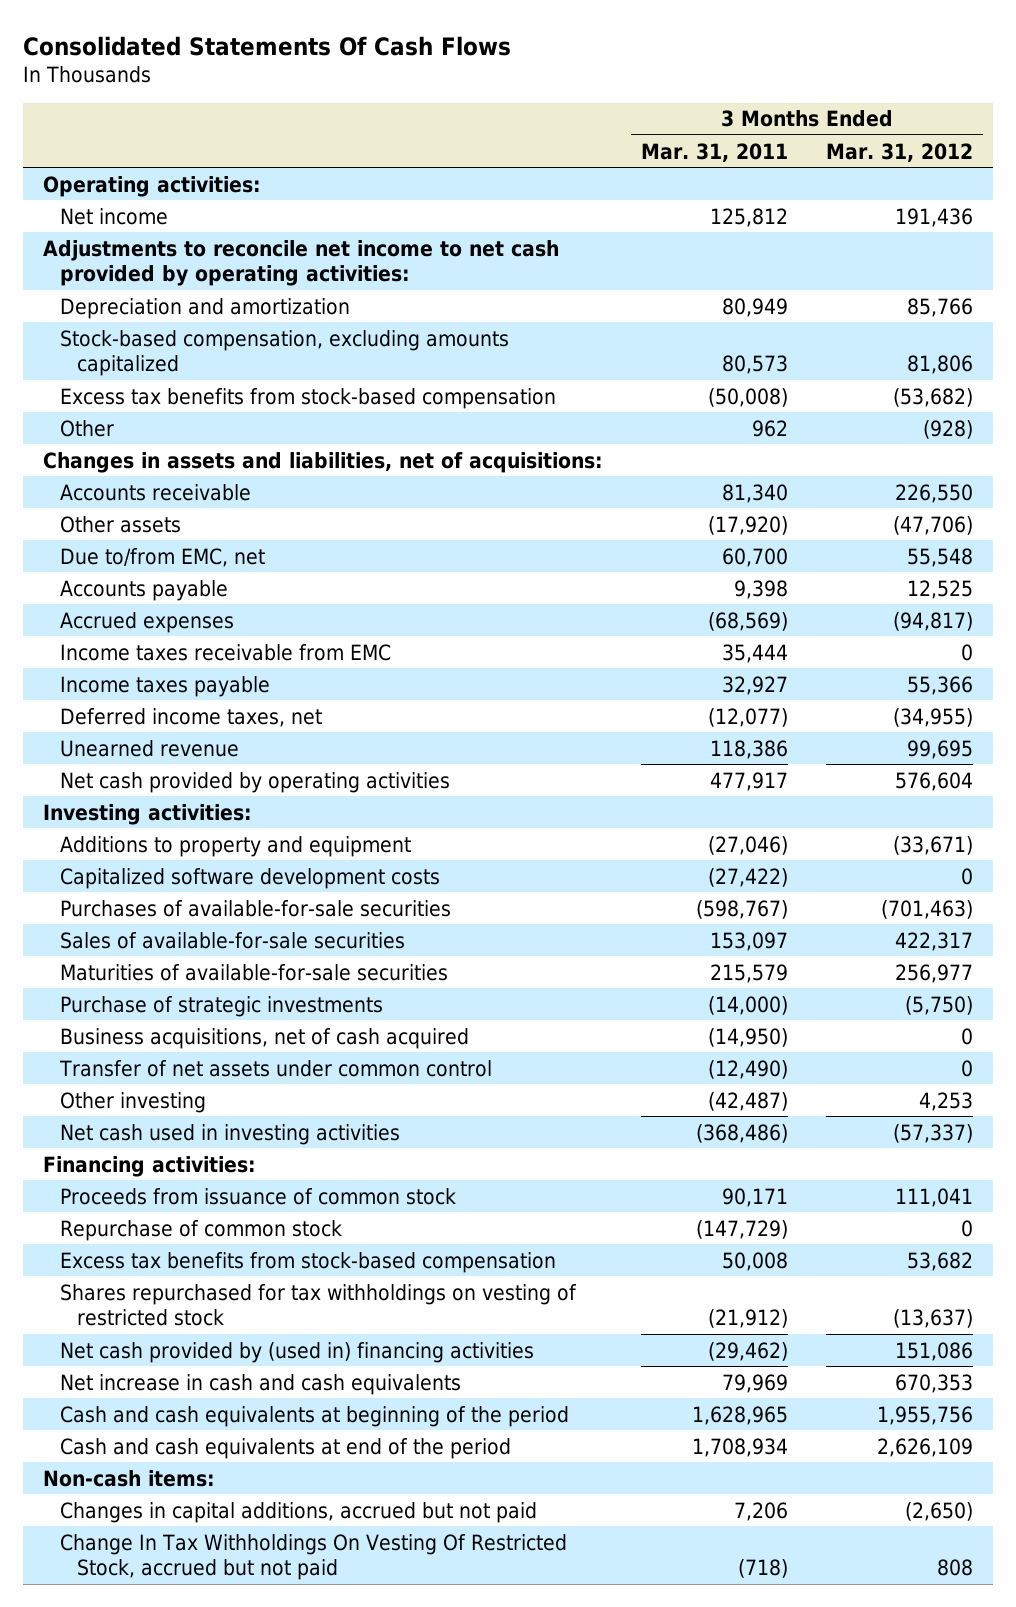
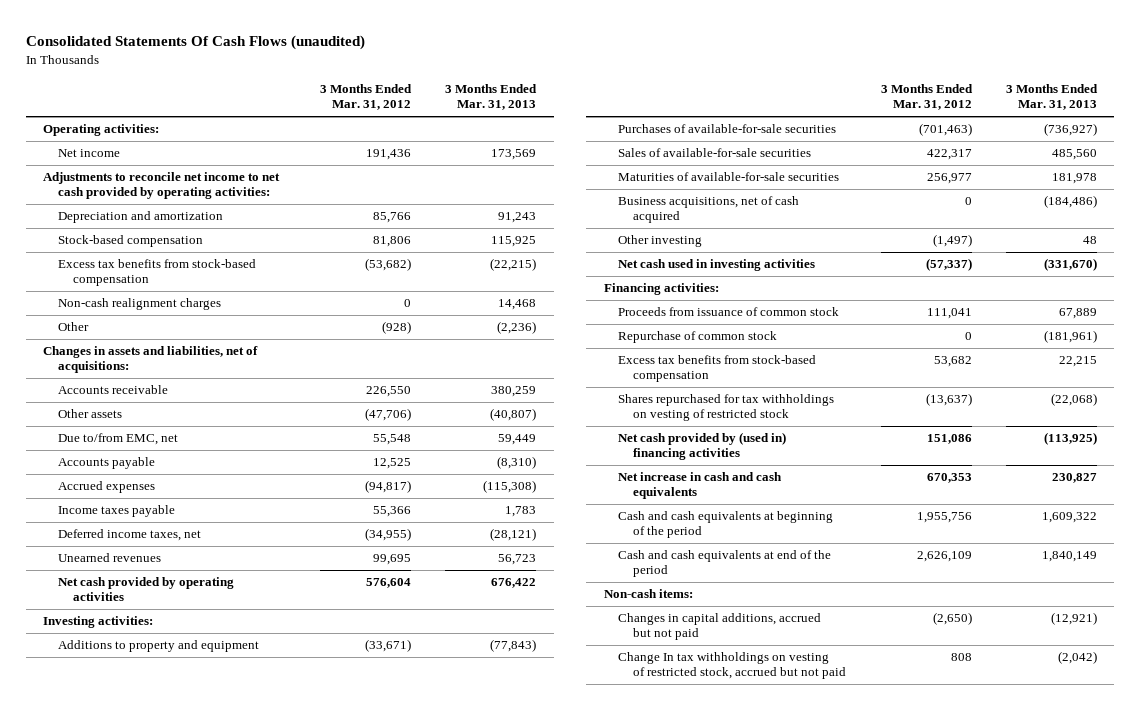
[23,35,512,56] Consolidated Statements Of Cash Flows -> [25,35,365,51] Consolidated Statements Of Cash Flows (unaudited)
[640,142,788,162] Mar. 31, 2011 -> none
none -> [445,84,538,111] 3 Months Ended Mar. 31, 2013
[59,329,509,377] Stock-based compensation, excluding amounts capitalized -> [57,235,203,248] Stock-based compensation
none -> [57,298,221,311] Non-cash realignment charges
[59,643,391,661] Income taxes receivable from EMC -> none
[59,739,239,757] Unearned revenue -> [57,553,161,563] Unearned revenues
[59,867,440,889] Capitalized software development costs -> none
[59,995,383,1017] Purchase of strategic investments -> none
[58,1059,492,1077] Transfer of net assets under common control -> none
[919,1091,974,1111] 4,253 -> [932,234,972,248] (1,497)
[59,1533,567,1581] Change In Tax Withholdings On Vesting Of Restricted Stock, accrued but not paid -> [618,652,847,680] Change In tax withholdings on vesting of restricted stock, accrued but not paid

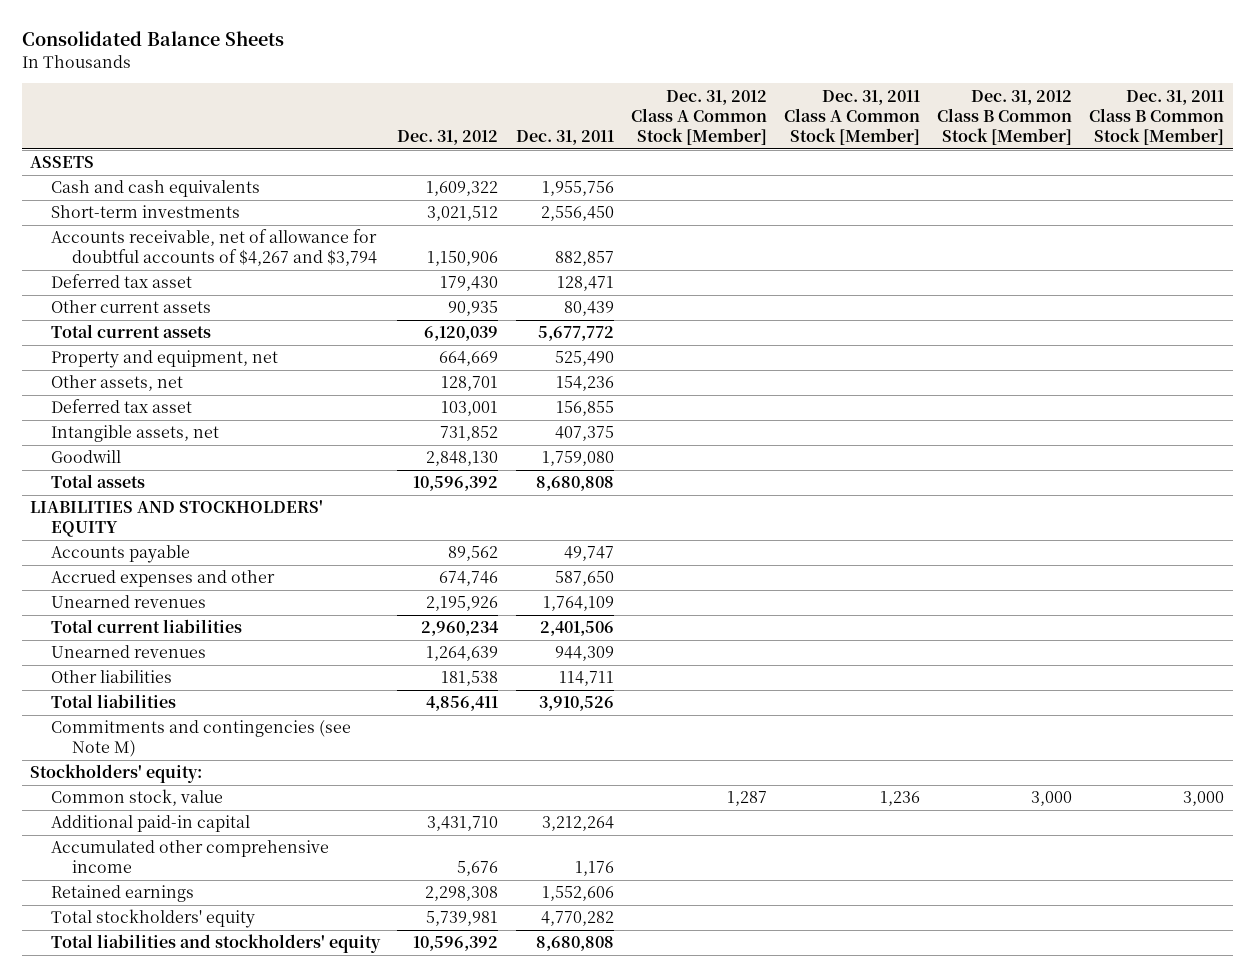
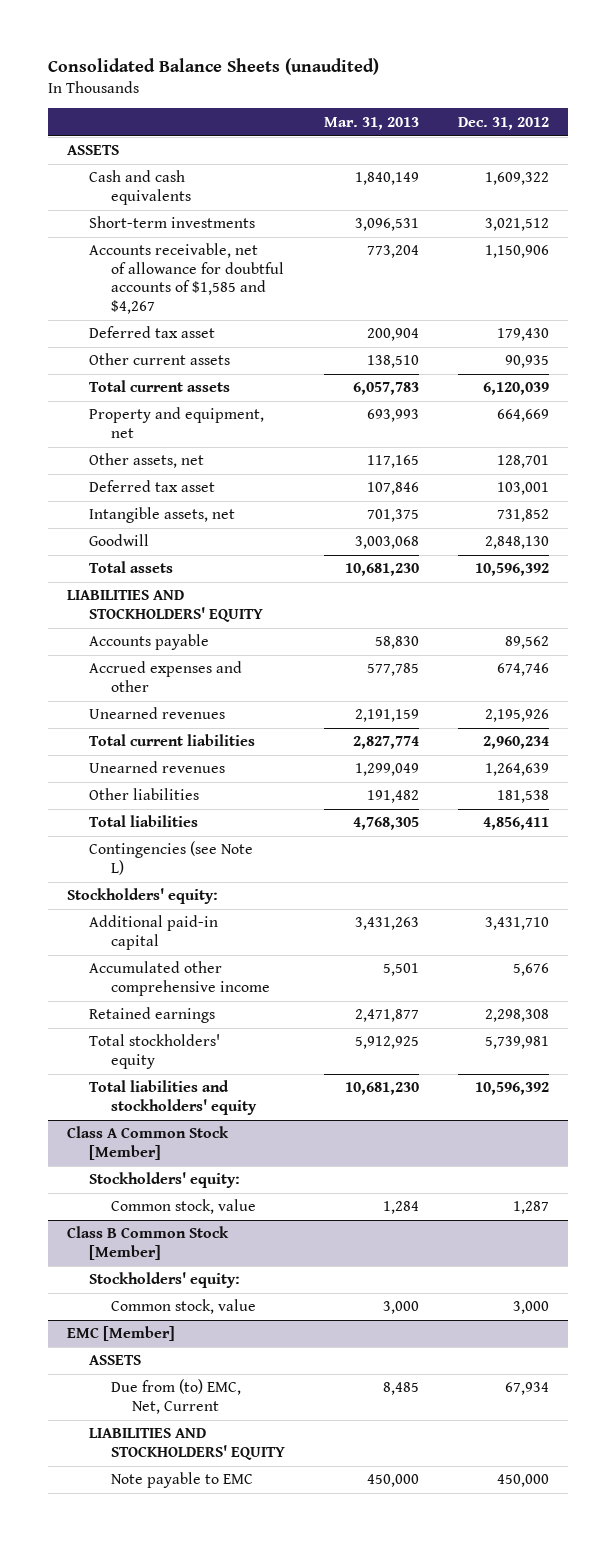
[21,31,284,47] Consolidated Balance Sheets -> [47,57,379,75] Consolidated Balance Sheets (unaudited)
[515,129,614,145] Dec. 31, 2011 -> none
[630,89,767,145] Dec. 31, 2012 Class A Common Stock [Member] -> none
[783,89,920,145] Dec. 31, 2011 Class A Common Stock [Member] -> none
[937,89,1073,145] Dec. 31, 2012 Class B Common Stock [Member] -> none
[1089,89,1225,145] Dec. 31, 2011 Class B Common Stock [Member] -> none
none -> [323,116,419,130] Mar. 31, 2013
[51,229,378,267] Accounts receivable, net of allowance for doubtful accounts of $4,267 and $3,794 -> [88,243,284,314] Accounts receivable, net of allowance for doubtful accounts of $1,585 and $4,267
[51,720,352,758] Commitments and contingencies (see Note M) -> [88,841,253,875] Contingencies (see Note L)
[51,789,224,807] Common stock, value -> none
none -> [67,1126,230,1160] Class A Common Stock [Member]
none -> [88,1172,240,1189] Stockholders' equity:
none -> [110,1199,256,1215] Common stock, value
none -> [67,1226,230,1260] Class B Common Stock [Member]
none -> [88,1272,240,1289] Stockholders' equity:
none -> [110,1299,256,1315] Common stock, value
none -> [67,1326,176,1342] EMC [Member]
none -> [88,1355,141,1366] ASSETS
none -> [110,1379,241,1414] Due from (to) EMC, Net, Current
none -> [88,1428,285,1460] LIABILITIES AND STOCKHOLDERS' EQUITY
none -> [110,1472,253,1489] Note payable to EMC

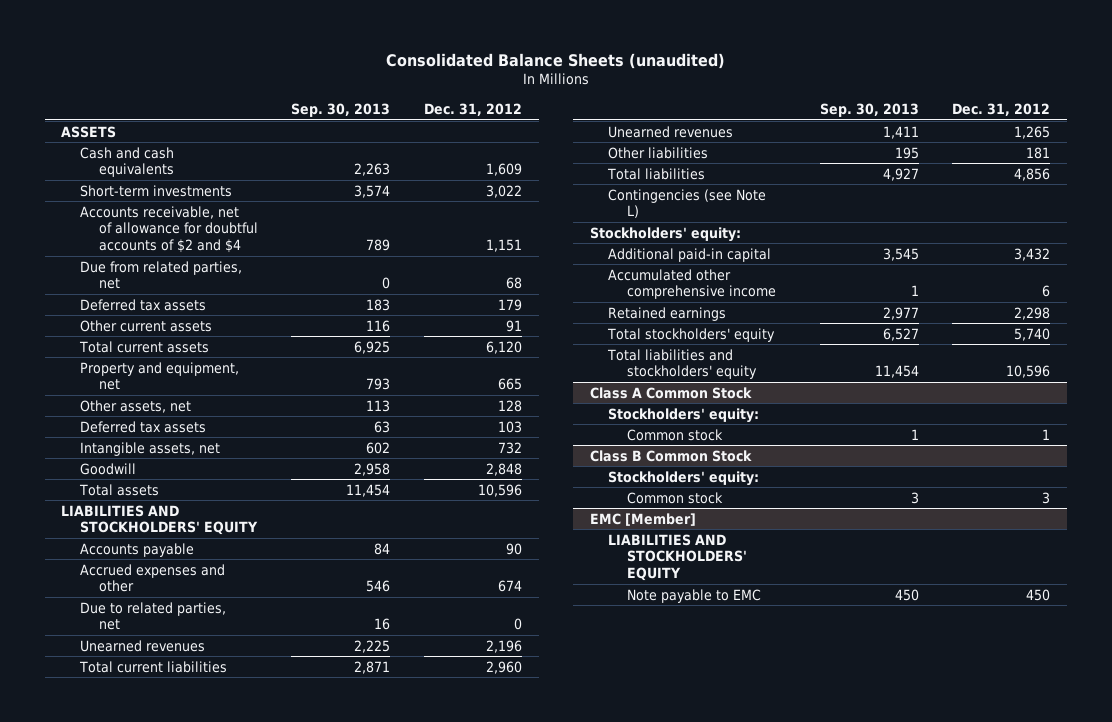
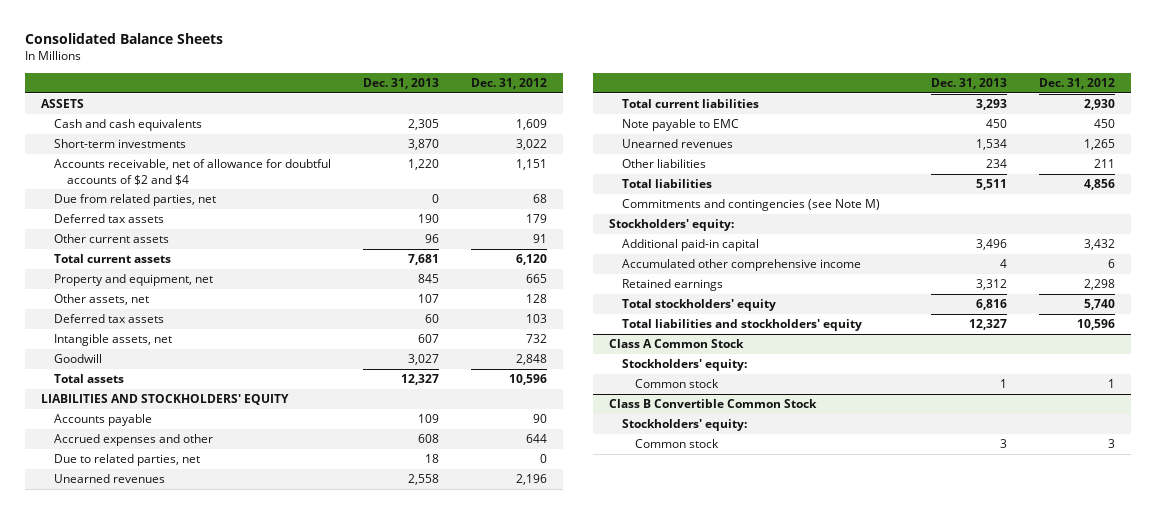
[385,52,725,69] Consolidated Balance Sheets (unaudited) -> [24,32,223,44] Consolidated Balance Sheets
[291,102,391,117] Sep. 30, 2013 -> none
none -> [362,77,439,89] Dec. 31, 2013
[497,580,522,593] 674 -> [525,434,547,444] 644
[485,660,522,674] 2,960 -> [1084,99,1116,111] 2,930
none -> [622,119,740,132] Note payable to EMC
[1026,146,1051,159] 181 -> [1094,159,1116,169] 211
[608,188,767,219] Contingencies (see Note L) -> [622,199,881,212] Commitments and contingencies (see Note M)
[589,449,752,462] Class B Common Stock -> [609,399,818,409] Class B Convertible Common Stock
[589,512,696,526] EMC [Member] -> none
[608,533,747,581] LIABILITIES AND STOCKHOLDERS' EQUITY -> none
[626,588,761,603] Note payable to EMC -> none

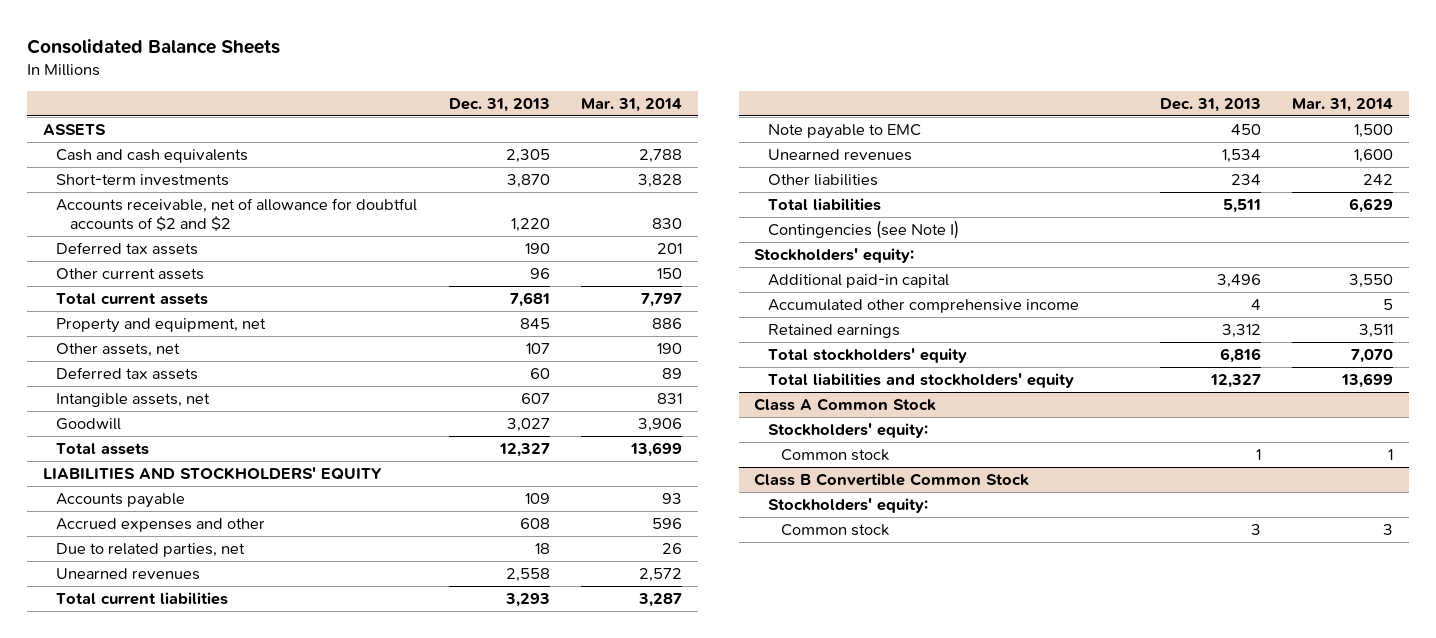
[470,77,547,89] Dec. 31, 2012 -> none
none -> [580,97,682,112] Mar. 31, 2014
[53,194,216,207] Due from related parties, net -> none
[53,159,331,185] Accounts receivable, net of allowance for doubtful accounts of $2 and $4 -> [56,197,418,232] Accounts receivable, net of allowance for doubtful accounts of $2 and $2
[622,199,881,212] Commitments and contingencies (see Note M) -> [767,219,959,239] Contingencies (see Note I)

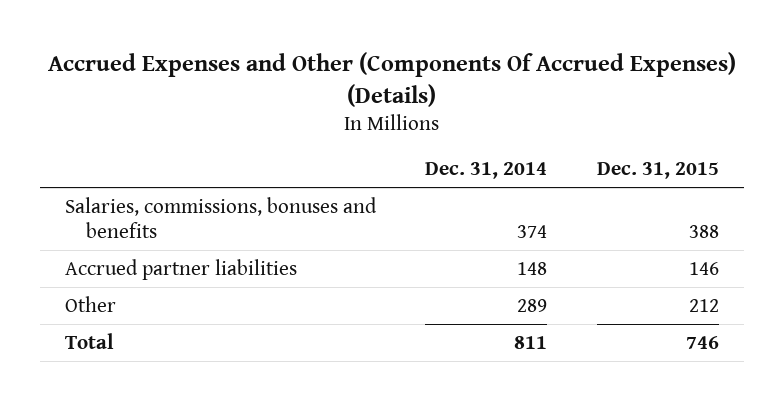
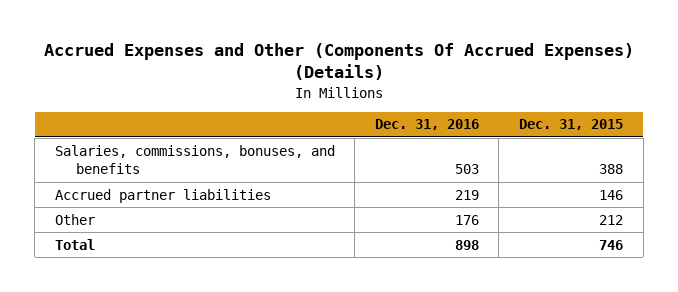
[425,162,548,180] Dec. 31, 2014 -> none
none -> [374,119,479,131] Dec. 31, 2016
[64,196,377,239] Salaries, commissions, bonuses and benefits -> [54,144,335,175] Salaries, commissions, bonuses, and benefits

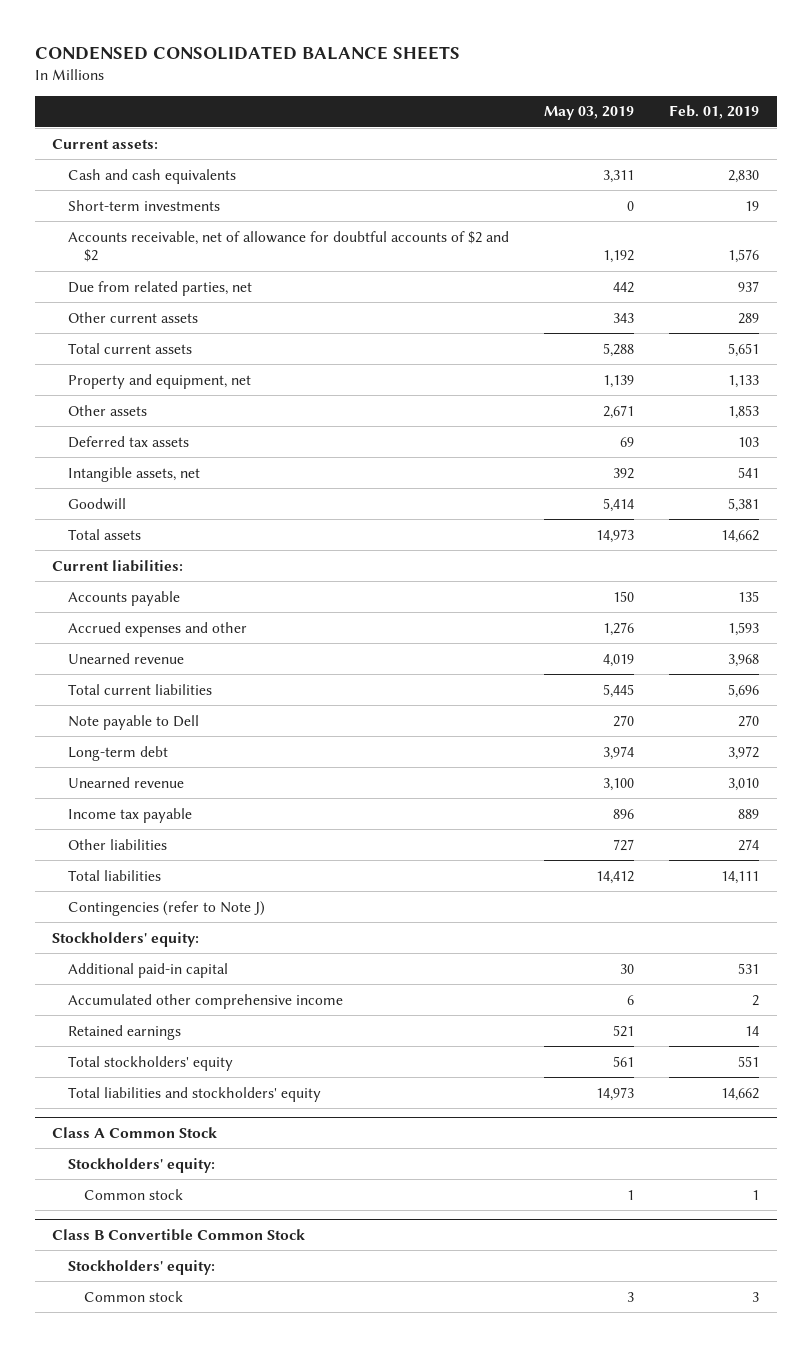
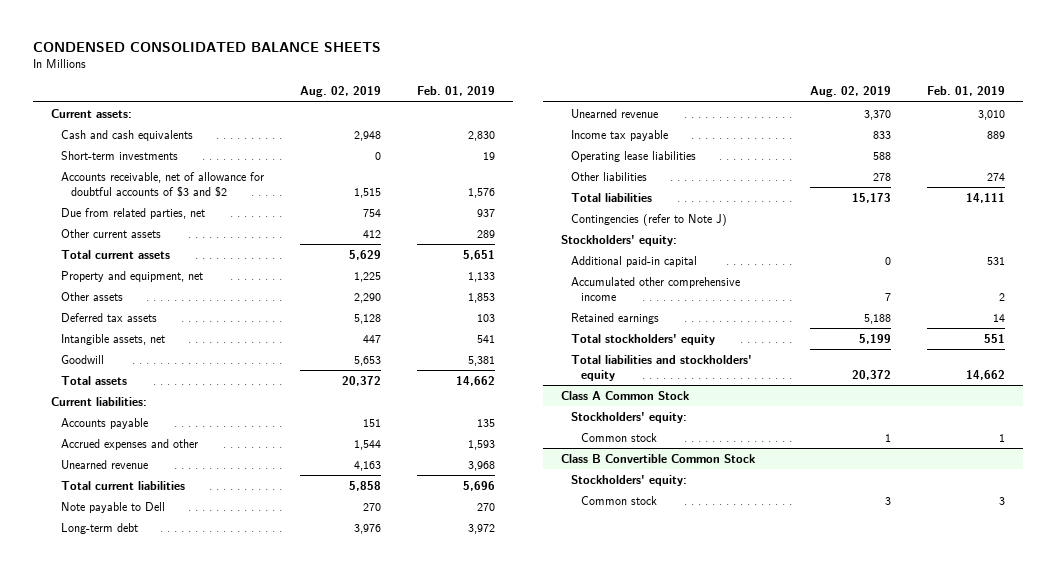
[544,106,635,121] May 03, 2019 -> none
none -> [299,86,381,98] Aug. 02, 2019
[67,230,509,263] Accounts receivable, net of allowance for doubtful accounts of $2 and $2 -> [60,171,264,197] Accounts receivable, net of allowance for doubtful accounts of $3 and $2
none -> [570,150,696,162] Operating lease liabilities

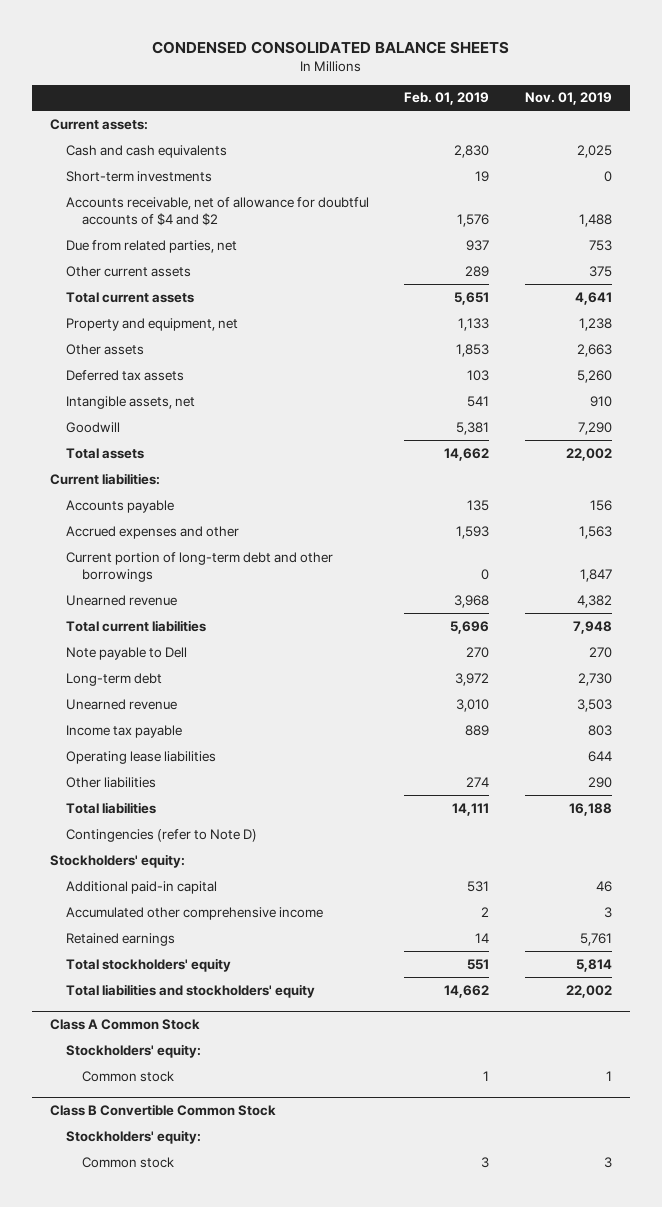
[299,86,381,98] Aug. 02, 2019 -> none
none -> [524,92,612,106] Nov. 01, 2019
[60,171,264,197] Accounts receivable, net of allowance for doubtful accounts of $3 and $2 -> [65,196,369,226] Accounts receivable, net of allowance for doubtful accounts of $4 and $2
none -> [65,551,333,582] Current portion of long-term debt and other borrowings
[570,213,727,226] Contingencies (refer to Note J) -> [65,828,257,842] Contingencies (refer to Note D)

